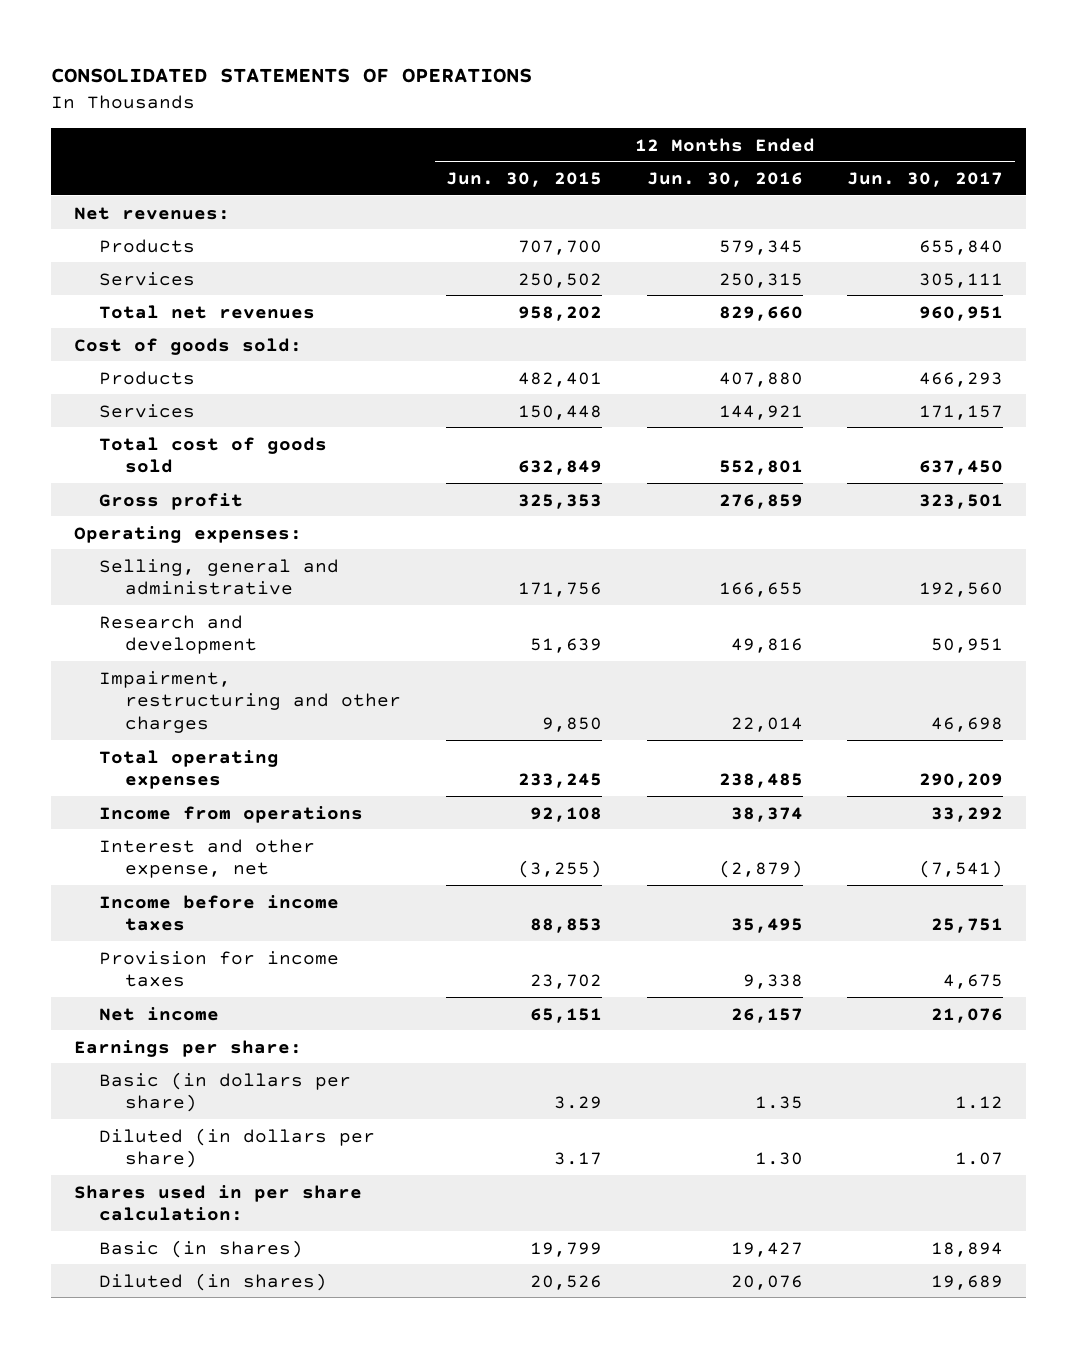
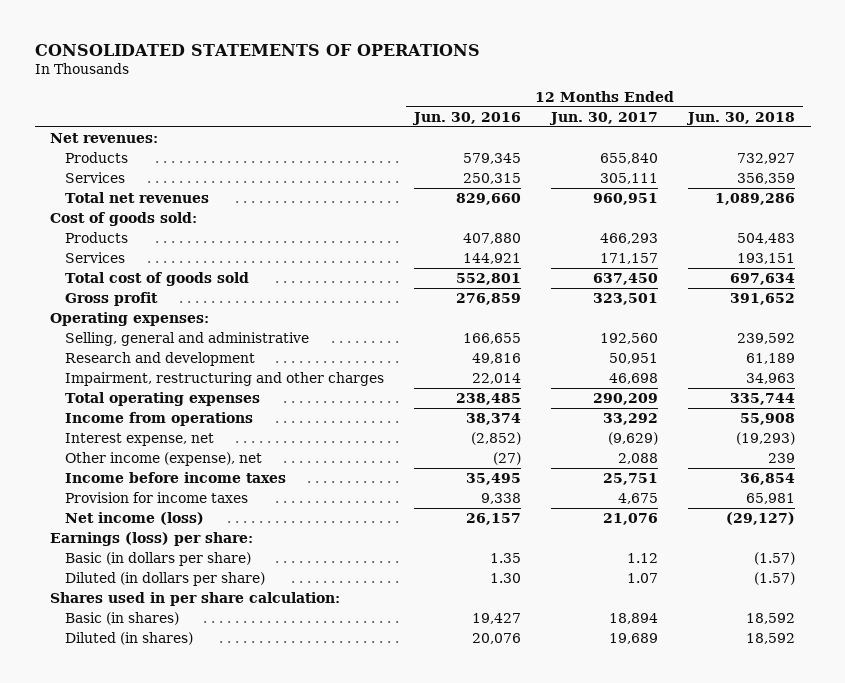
[445,172,602,188] Jun. 30, 2015 -> none
none -> [686,111,796,125] Jun. 30, 2018
[99,838,316,879] Interest and other expense, net -> [64,432,214,446] Interest expense, net
[718,860,803,879] (2,879) -> [471,431,522,445] (2,852)
[919,860,1004,879] (7,541) -> [608,431,659,445] (9,629)
none -> [64,451,262,466] Other income (expense), net
[99,1006,220,1021] Net income -> [64,511,204,525] Net income (loss)
[73,1039,302,1057] Earnings per share: -> [49,531,253,546] Earnings (loss) per share:

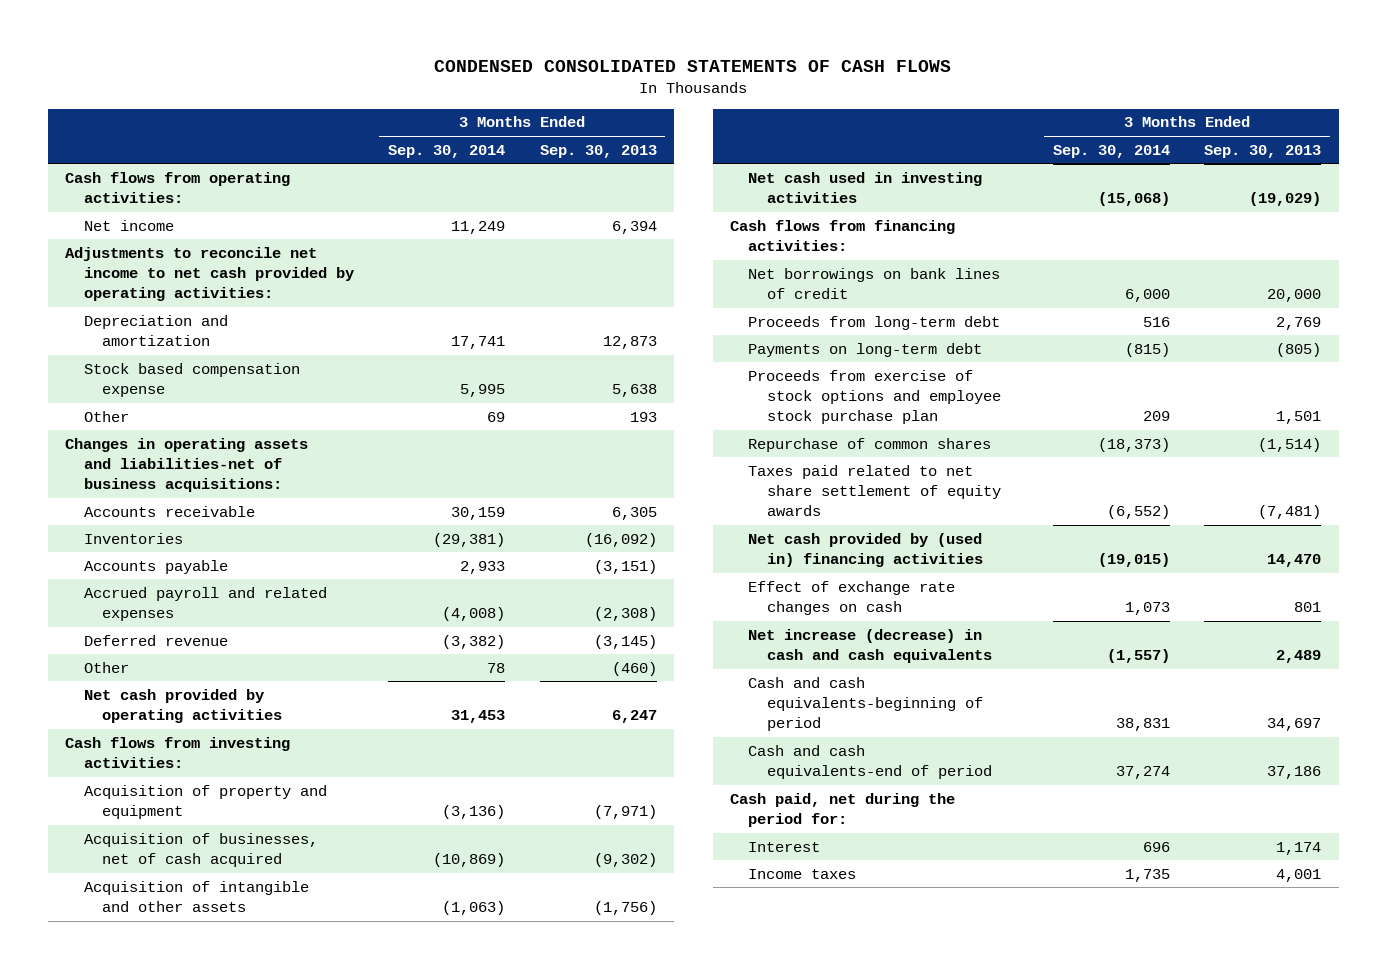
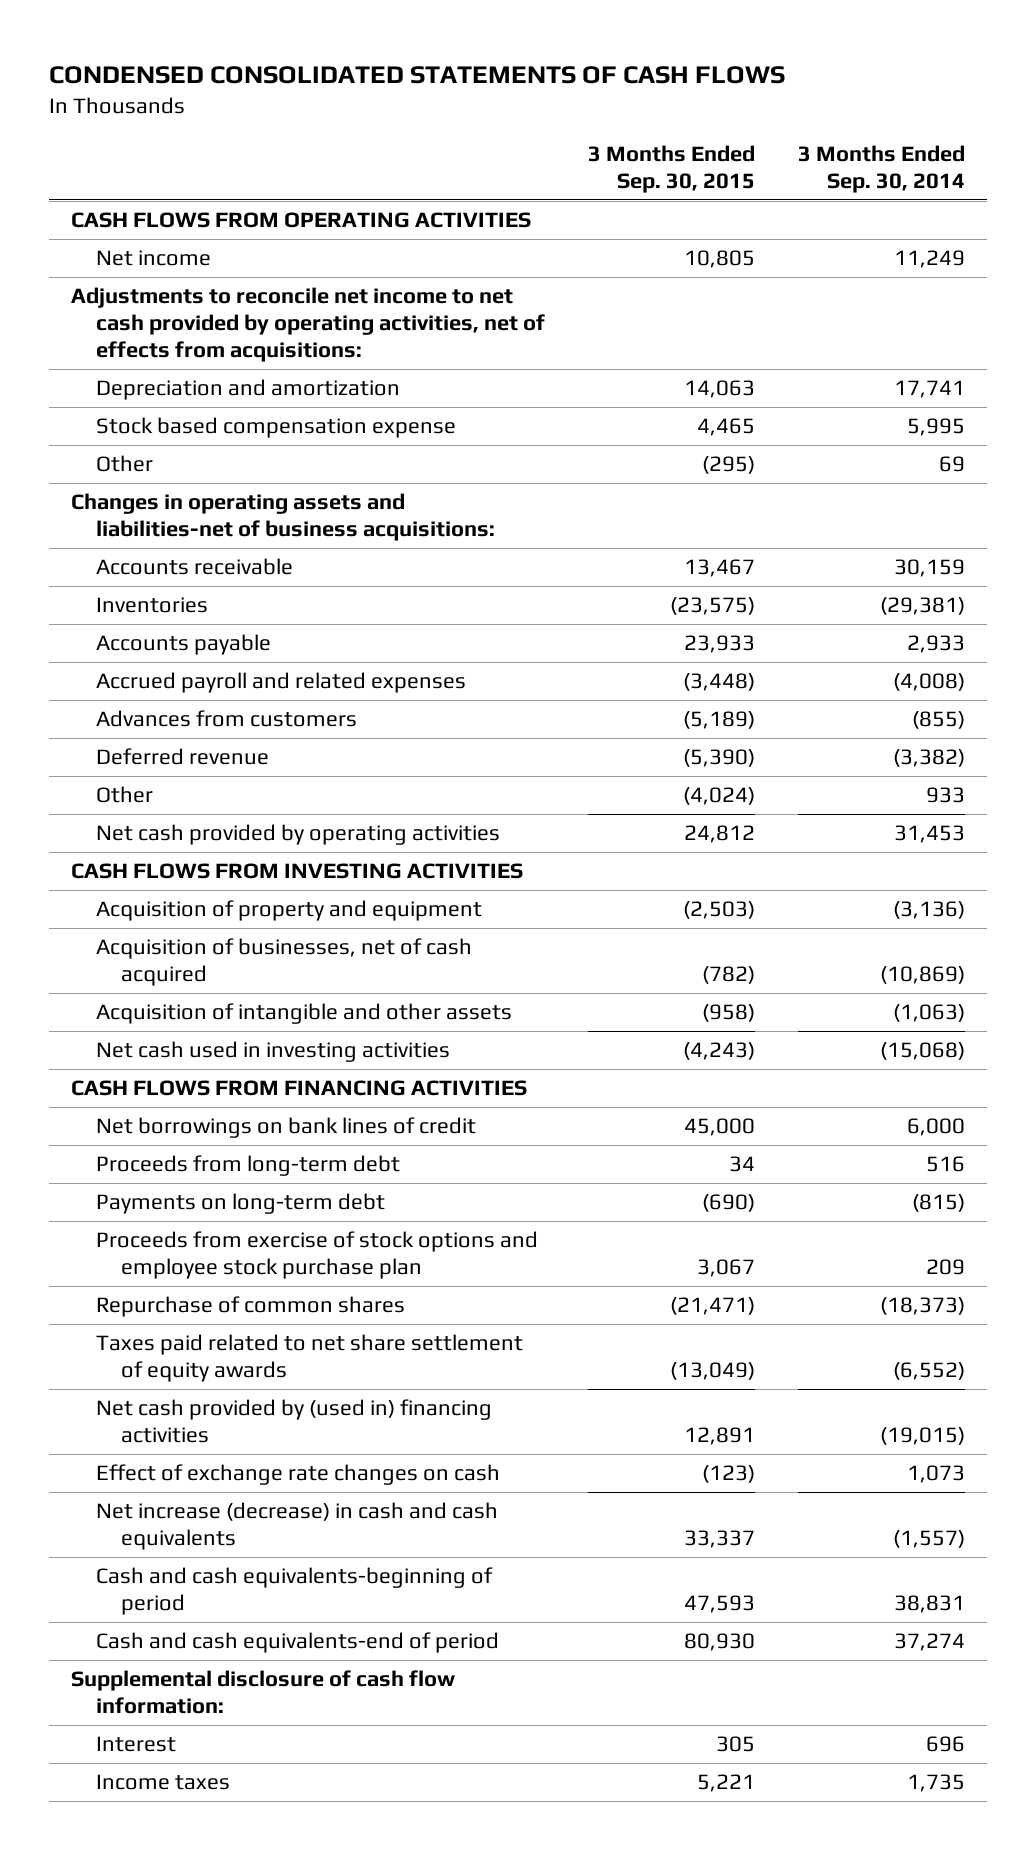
[539,144,657,158] Sep. 30, 2013 -> none
none -> [588,144,756,193] 3 Months Ended Sep. 30, 2015
[65,171,291,203] Cash flows from operating activities: -> [70,212,531,229] CASH FLOWS FROM OPERATING ACTIVITIES
[65,246,354,301] Adjustments to reconcile net income to net cash provided by operating activities: -> [70,287,546,363] Adjustments to reconcile net income to net cash provided by operating activities, net of effects from acquisitions:
none -> [96,710,358,728] Advances from customers
[487,662,506,673] 78 -> [926,787,966,804] 933
[65,736,291,768] Cash flows from investing activities: -> [70,863,523,880] CASH FLOWS FROM INVESTING ACTIVITIES
[729,219,955,251] Cash flows from financing activities: -> [70,1080,527,1097] CASH FLOWS FROM FINANCING ACTIVITIES
[729,792,955,827] Cash paid, net during the period for: -> none
none -> [70,1670,455,1715] Supplemental disclosure of cash flow information:

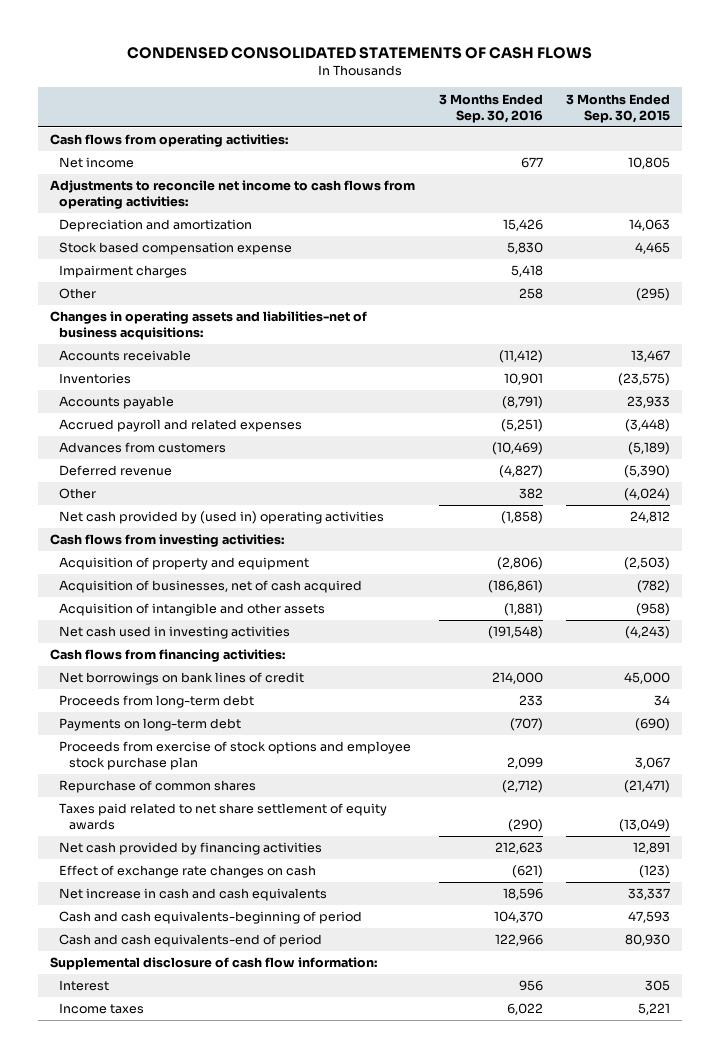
[798,144,966,193] 3 Months Ended Sep. 30, 2014 -> none
none -> [438,93,543,123] 3 Months Ended Sep. 30, 2016
[70,212,531,229] CASH FLOWS FROM OPERATING ACTIVITIES -> [49,134,288,148] Cash flows from operating activities:
[70,287,546,363] Adjustments to reconcile net income to net cash provided by operating activities, net of effects from acquisitions: -> [49,180,415,210] Adjustments to reconcile net income to cash flows from operating activities:
none -> [59,265,188,279] Impairment charges
[96,824,501,846] Net cash provided by operating activities -> [59,511,385,525] Net cash provided by (used in) operating activities
[70,863,523,880] CASH FLOWS FROM INVESTING ACTIVITIES -> [49,534,284,548] Cash flows from investing activities:
[70,1080,527,1097] CASH FLOWS FROM FINANCING ACTIVITIES -> [49,649,285,663] Cash flows from financing activities:
[96,1399,493,1444] Net cash provided by (used in) financing activities -> [59,842,323,856] Net cash provided by financing activities
[96,1502,499,1551] Net increase (decrease) in cash and cash equivalents -> [59,888,328,902] Net increase in cash and cash equivalents

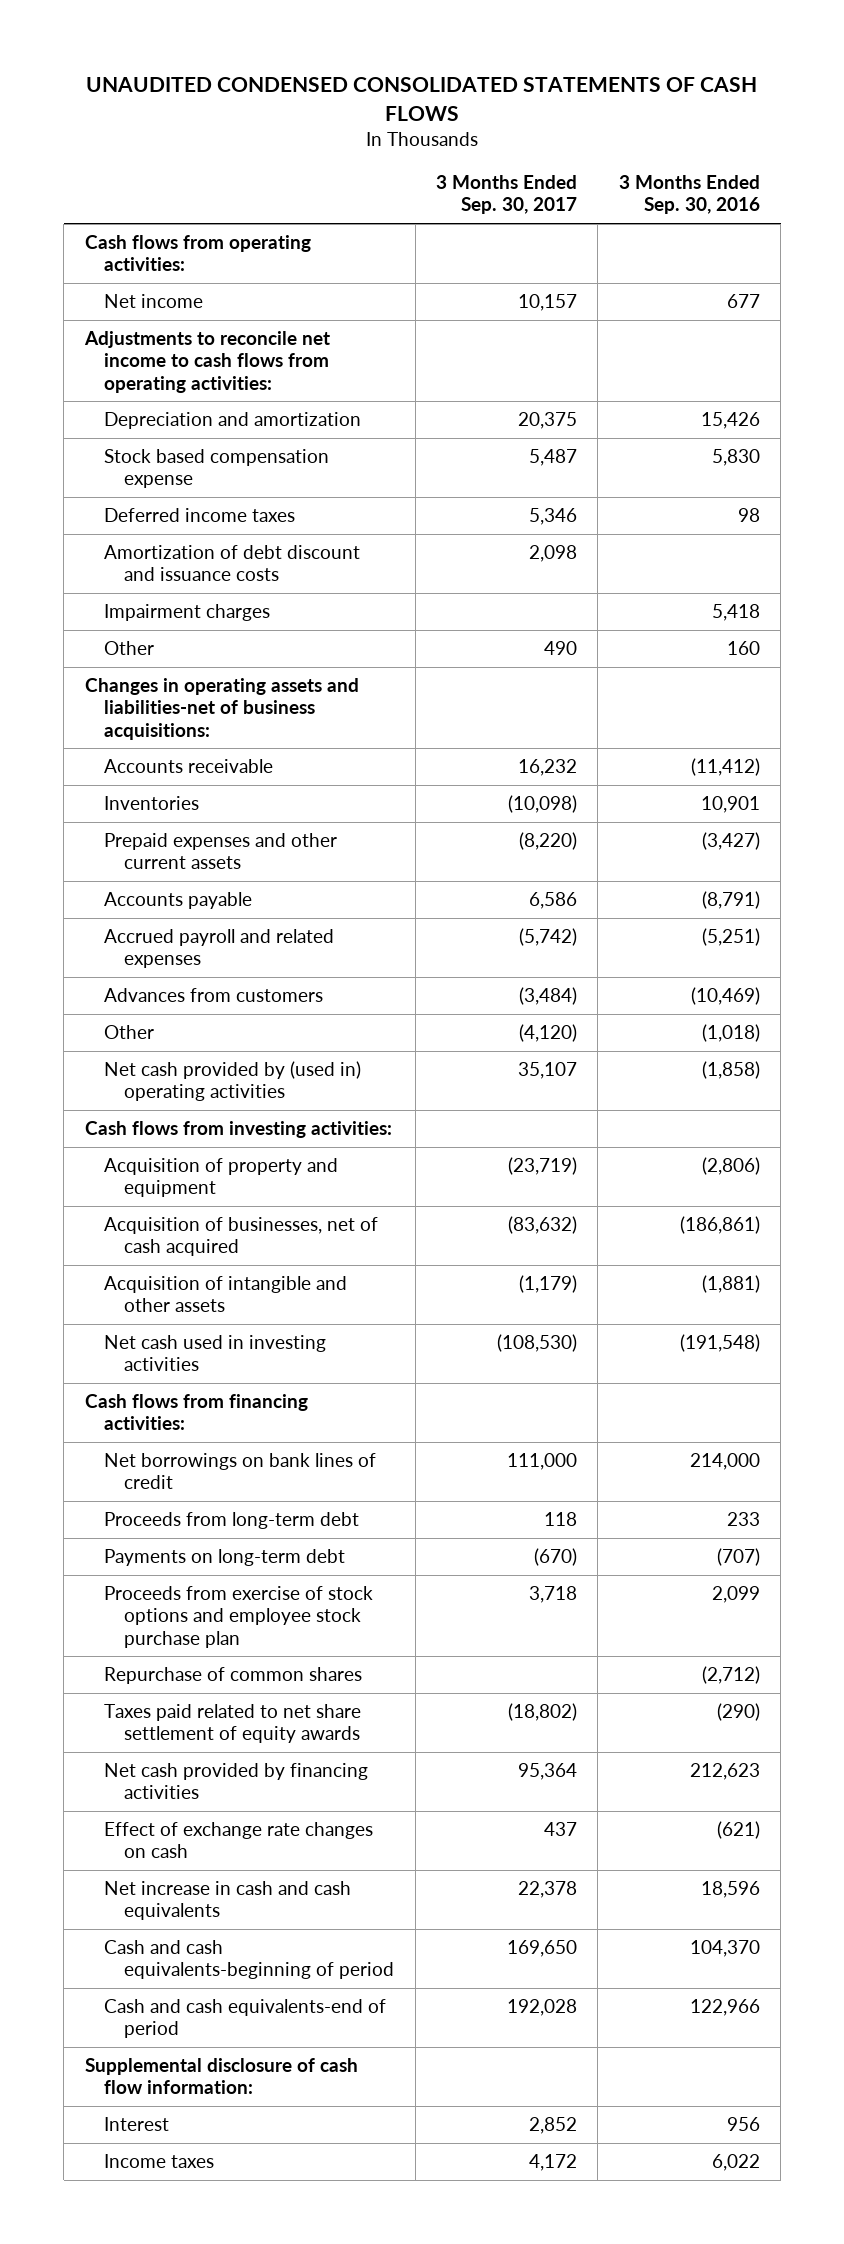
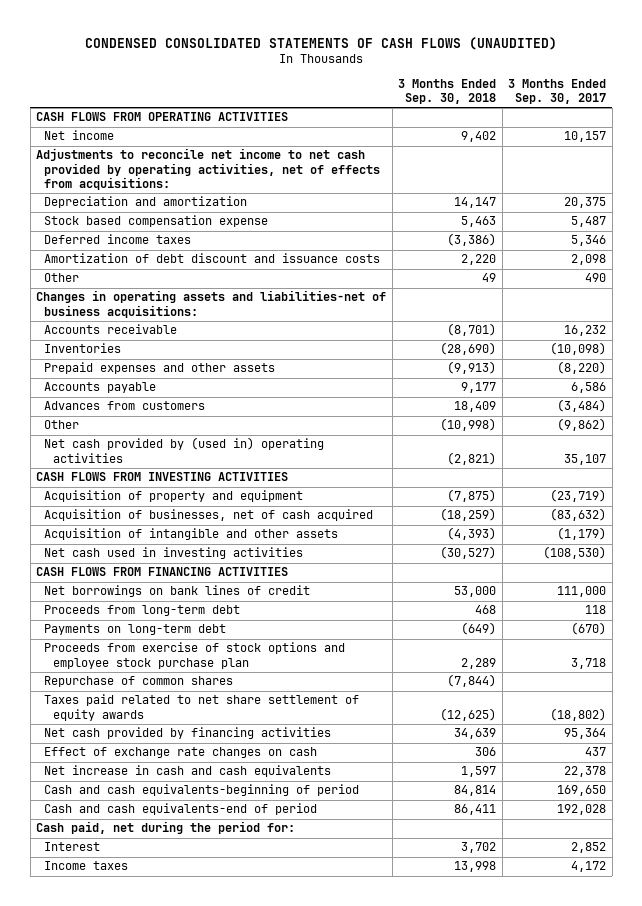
[86,77,758,121] UNAUDITED CONDENSED CONSOLIDATED STATEMENTS OF CASH FLOWS -> [85,36,558,50] CONDENSED CONSOLIDATED STATEMENTS OF CASH FLOWS (UNAUDITED)
[618,175,760,215] 3 Months Ended Sep. 30, 2016 -> none
none -> [398,78,497,104] 3 Months Ended Sep. 30, 2018
[84,235,311,272] Cash flows from operating activities: -> [36,112,289,122] CASH FLOWS FROM OPERATING ACTIVITIES
[83,331,330,393] Adjustments to reconcile net income to cash flows from operating activities: -> [36,148,381,191] Adjustments to reconcile net income to net cash provided by operating activities, net of effects from acquisitions:
[104,604,271,622] Impairment charges -> none
[104,833,338,870] Prepaid expenses and other current assets -> [44,362,276,375] Prepaid expenses and other assets
[104,929,335,969] Accrued payroll and related expenses -> none
[518,1024,577,1043] (4,120) -> [557,418,607,432] (9,862)
[84,1121,392,1139] Cash flows from investing activities: -> [36,472,289,482] CASH FLOWS FROM INVESTING ACTIVITIES
[84,1394,308,1431] Cash flows from financing activities: -> [36,567,289,577] CASH FLOWS FROM FINANCING ACTIVITIES
[84,2058,358,2095] Supplemental disclosure of cash flow information: -> none
none -> [36,821,296,835] Cash paid, net during the period for:

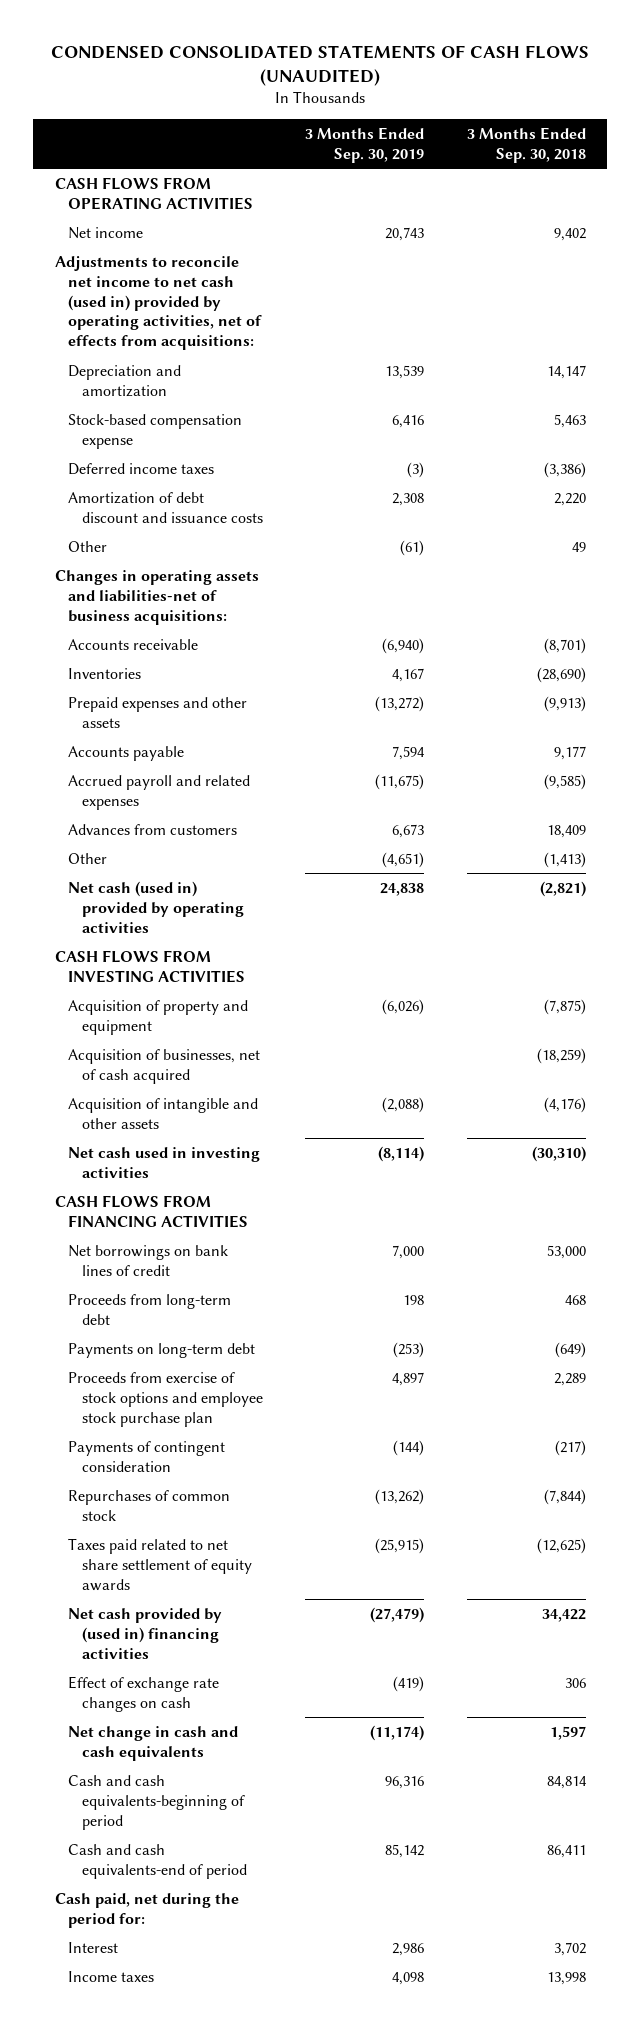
[508,78,607,104] 3 Months Ended Sep. 30, 2017 -> none
none -> [305,126,425,163] 3 Months Ended Sep. 30, 2019
[36,148,381,191] Adjustments to reconcile net income to net cash provided by operating activities, net of effects from acquisitions: -> [54,255,263,351] Adjustments to reconcile net income to net cash (used in) provided by operating activities, net of effects from acquisitions:
[44,215,269,228] Stock based compensation expense -> [68,413,243,449] Stock-based compensation expense
none -> [68,774,251,810] Accrued payroll and related expenses
[440,418,497,432] (10,998) -> [544,851,587,868] (1,413)
[44,437,325,463] Net cash provided by (used in) operating activities -> [68,880,244,933] Net cash (used in) provided by operating activities
[447,527,497,541] (4,393) -> [544,1096,587,1113] (4,176)
[440,546,497,560] (30,527) -> [532,1145,587,1162] (30,310)
none -> [68,1440,226,1472] Payments of contingent consideration
[44,676,234,688] Repurchase of common shares -> [68,1489,231,1521] Repurchases of common stock
[44,727,332,740] Net cash provided by financing activities -> [68,1607,223,1659] Net cash provided by (used in) financing activities
[454,728,497,740] 34,639 -> [542,1608,587,1622] 34,422
[44,765,332,778] Net increase in cash and cash equivalents -> [68,1725,239,1761] Net change in cash and cash equivalents

